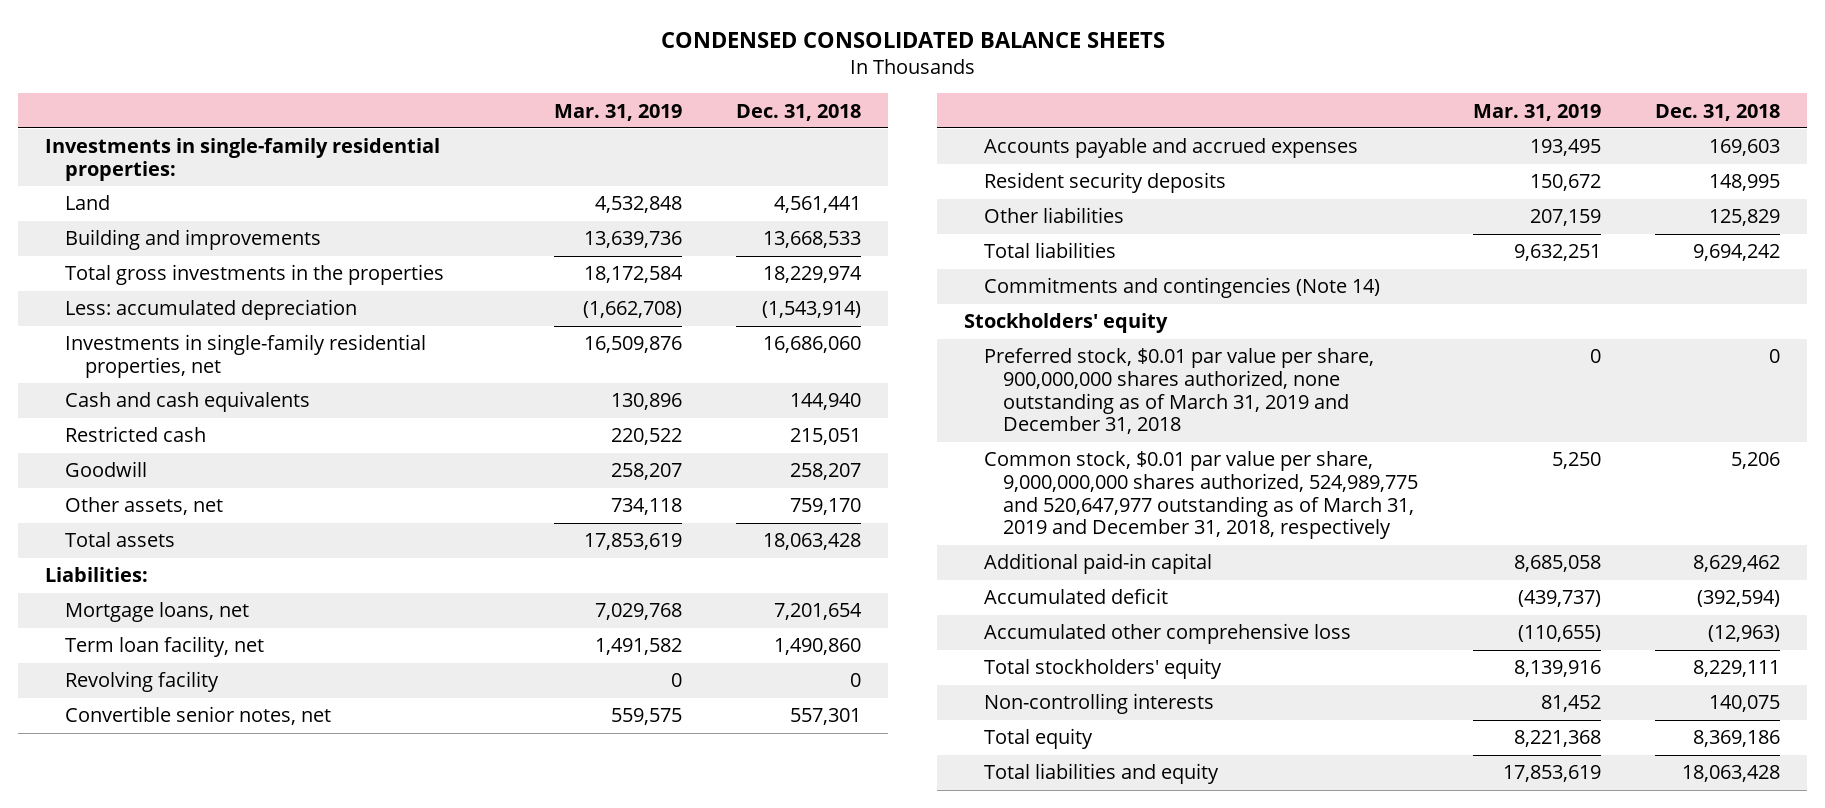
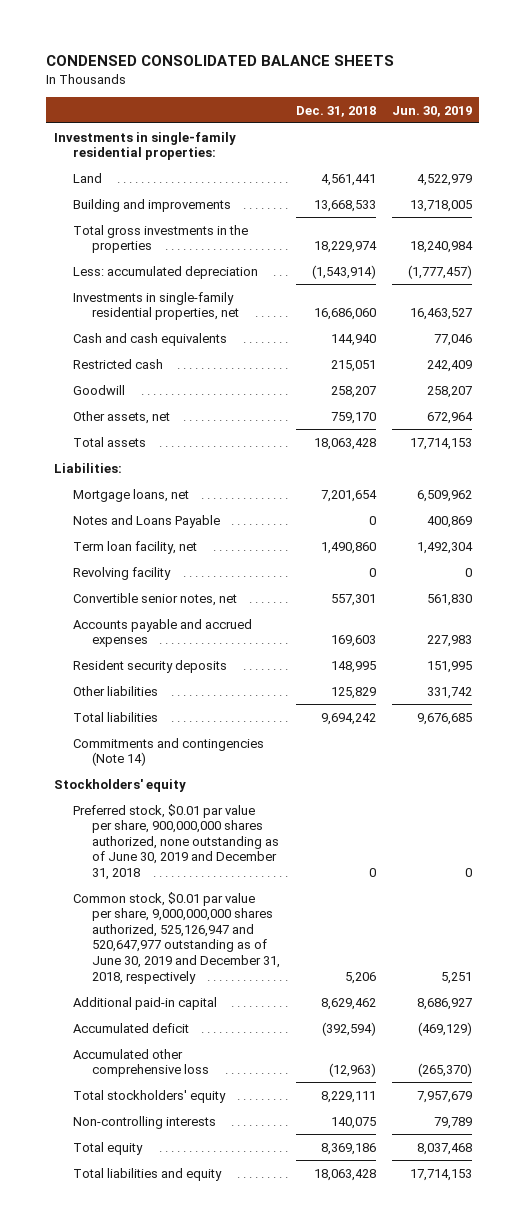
[553,103,682,121] Mar. 31, 2019 -> none
none -> [391,105,472,117] Jun. 30, 2019
none -> [72,514,220,528] Notes and Loans Payable
[983,348,1374,435] Preferred stock, $0.01 par value per share, 900,000,000 shares authorized, none outstanding as of March 31, 2019 and December 31, 2018 -> [72,803,279,881] Preferred stock, $0.01 par value per share, 900,000,000 shares authorized, none outstanding as of June 30, 2019 and December 31, 2018
[983,451,1419,540] Common stock, $0.01 par value per share, 9,000,000,000 shares authorized, 524,989,775 and 520,647,977 outstanding as of March 31, 2019 and December 31, 2018, respectively -> [72,891,280,984] Common stock, $0.01 par value per share, 9,000,000,000 shares authorized, 525,126,947 and 520,647,977 outstanding as of June 30, 2019 and December 31, 2018, respectively

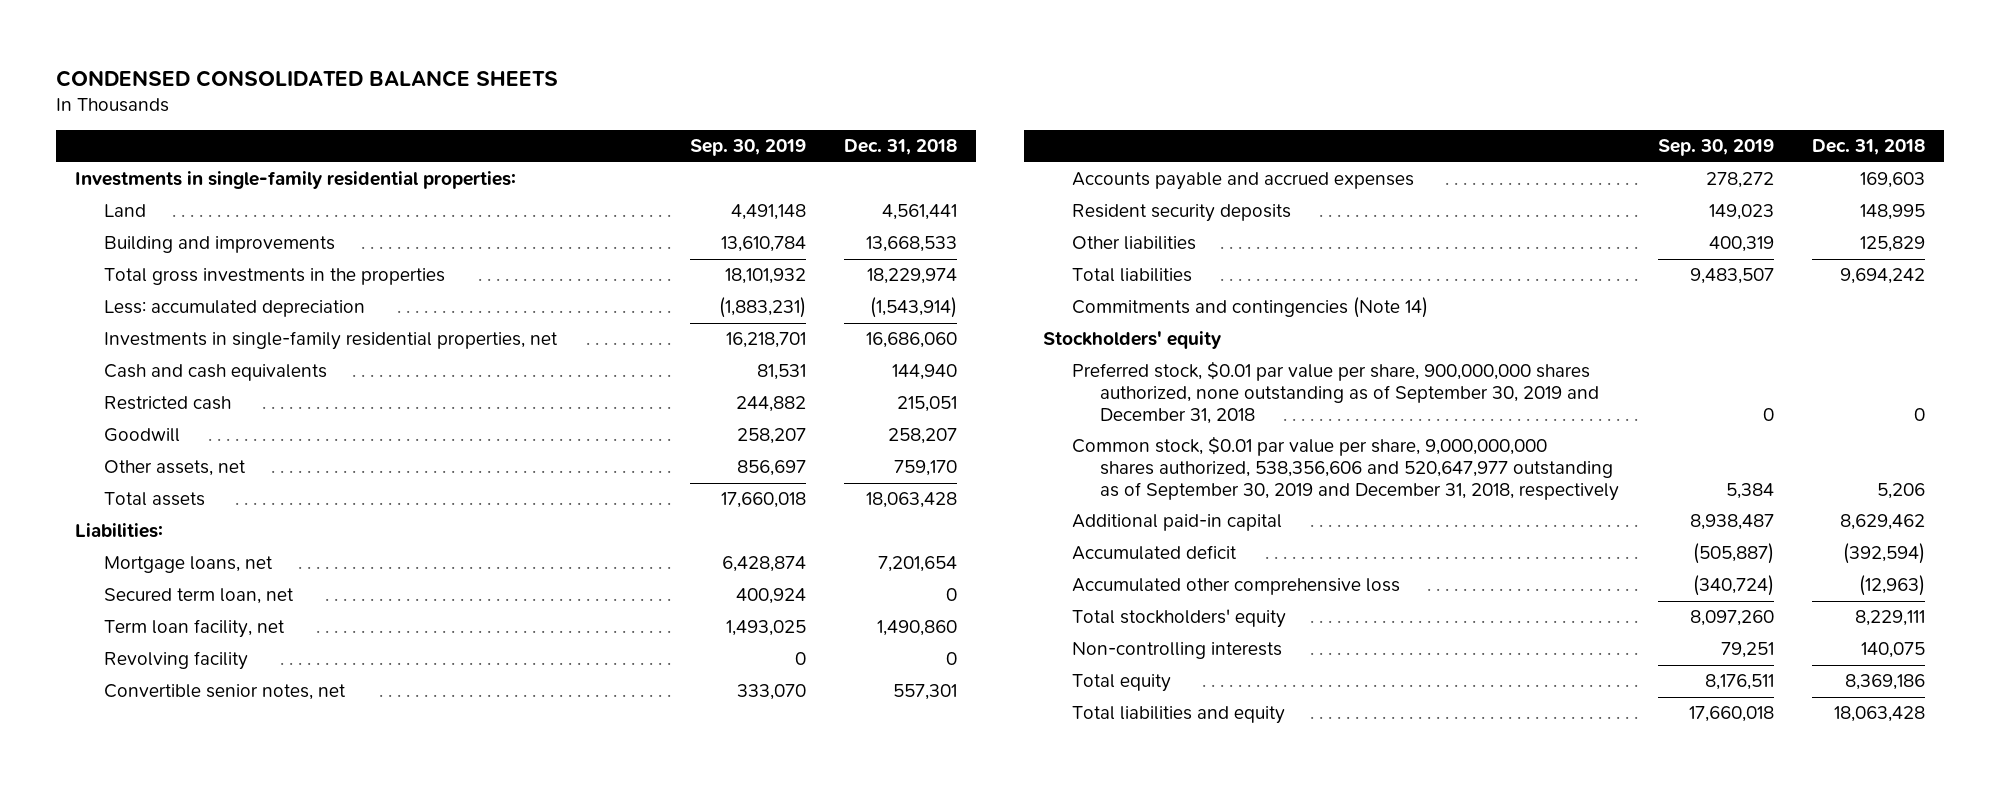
[391,105,472,117] Jun. 30, 2019 -> none
none -> [690,139,807,157] Sep. 30, 2019
[72,514,220,528] Notes and Loans Payable -> [104,588,295,605] Secured term loan, net
[72,803,279,881] Preferred stock, $0.01 par value per share, 900,000,000 shares authorized, none outstanding as of June 30, 2019 and December 31, 2018 -> [1071,361,1600,424] Preferred stock, $0.01 par value per share, 900,000,000 shares authorized, none outstanding as of September 30, 2019 and December 31, 2018
[72,891,280,984] Common stock, $0.01 par value per share, 9,000,000,000 shares authorized, 525,126,947 and 520,647,977 outstanding as of June 30, 2019 and December 31, 2018, respectively -> [1071,436,1620,501] Common stock, $0.01 par value per share, 9,000,000,000 shares authorized, 538,356,606 and 520,647,977 outstanding as of September 30, 2019 and December 31, 2018, respectively

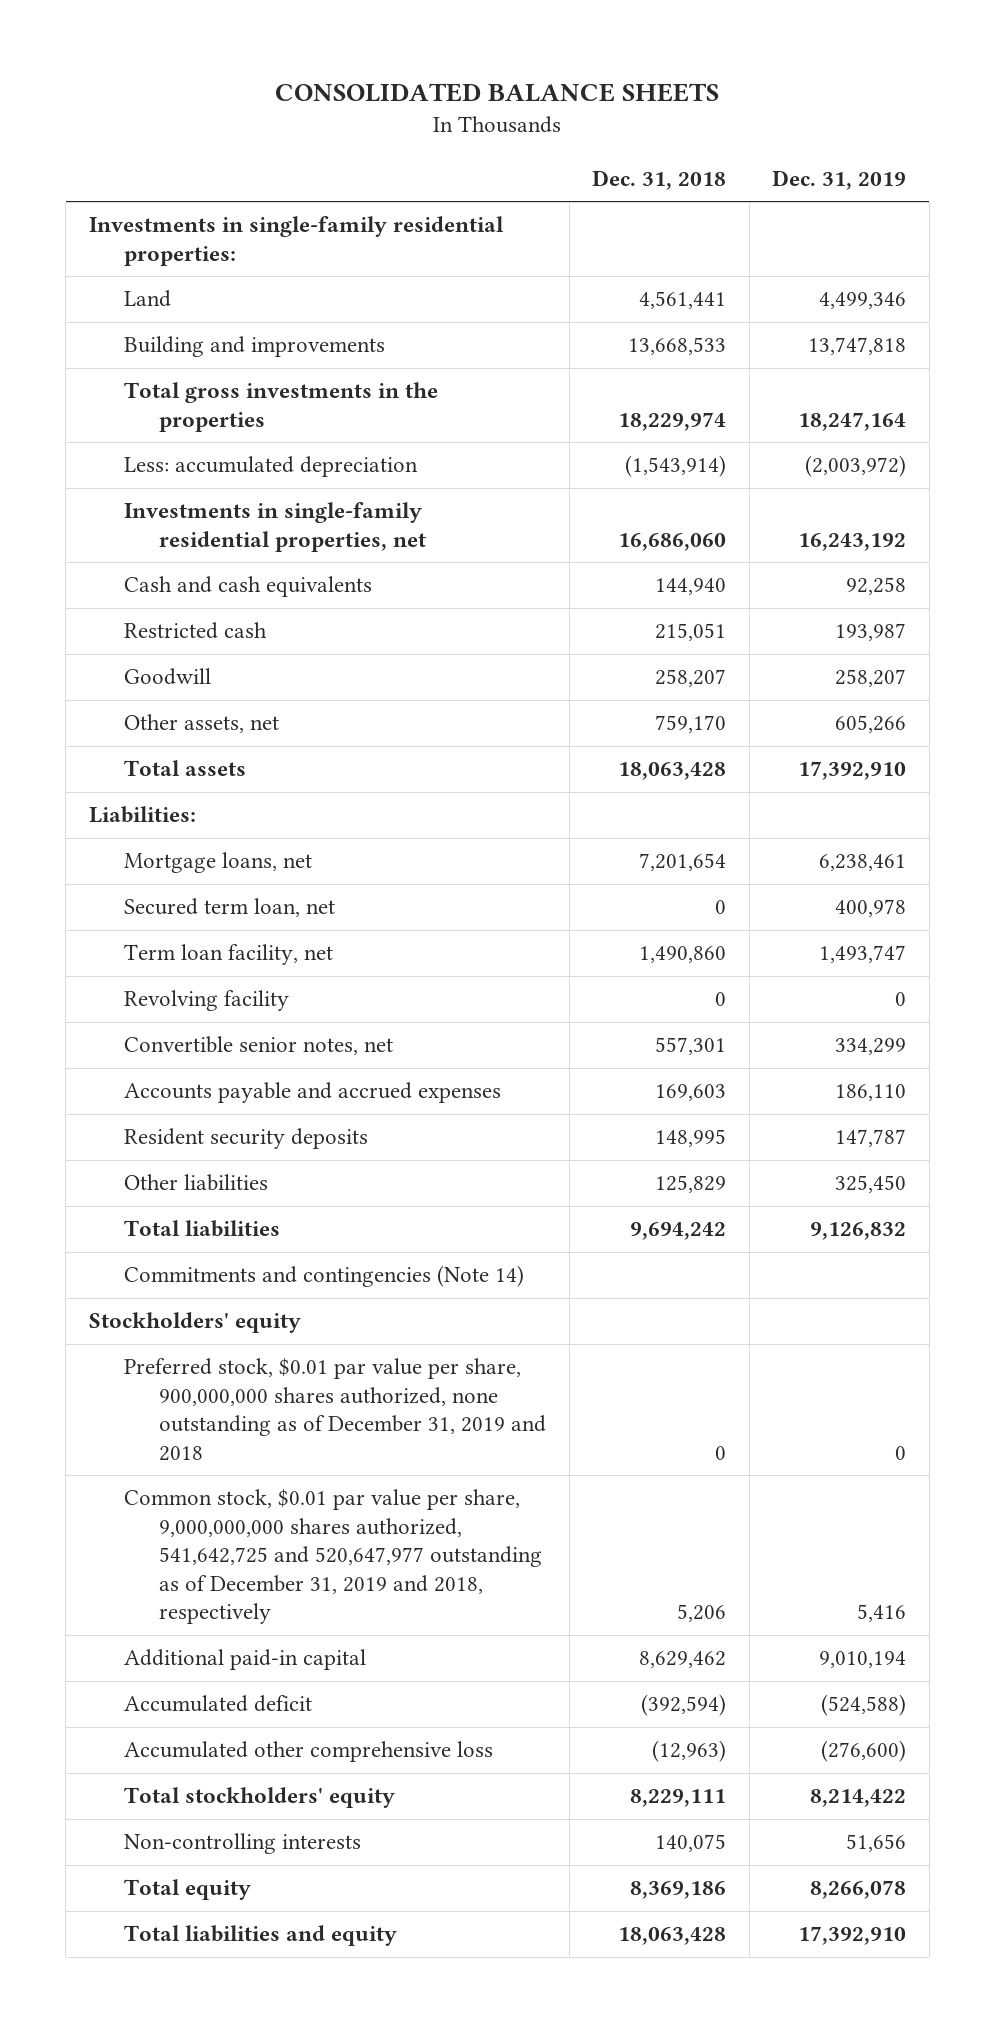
[56,69,559,87] CONDENSED CONSOLIDATED BALANCE SHEETS -> [275,83,720,103] CONSOLIDATED BALANCE SHEETS
[690,139,807,157] Sep. 30, 2019 -> none
none -> [772,169,907,190] Dec. 31, 2019
[1071,361,1600,424] Preferred stock, $0.01 par value per share, 900,000,000 shares authorized, none outstanding as of September 30, 2019 and December 31, 2018 -> [123,1358,546,1461] Preferred stock, $0.01 par value per share, 900,000,000 shares authorized, none outstanding as of December 31, 2019 and 2018
[1071,436,1620,501] Common stock, $0.01 par value per share, 9,000,000,000 shares authorized, 538,356,606 and 520,647,977 outstanding as of September 30, 2019 and December 31, 2018, respectively -> [123,1489,542,1625] Common stock, $0.01 par value per share, 9,000,000,000 shares authorized, 541,642,725 and 520,647,977 outstanding as of December 31, 2019 and 2018, respectively

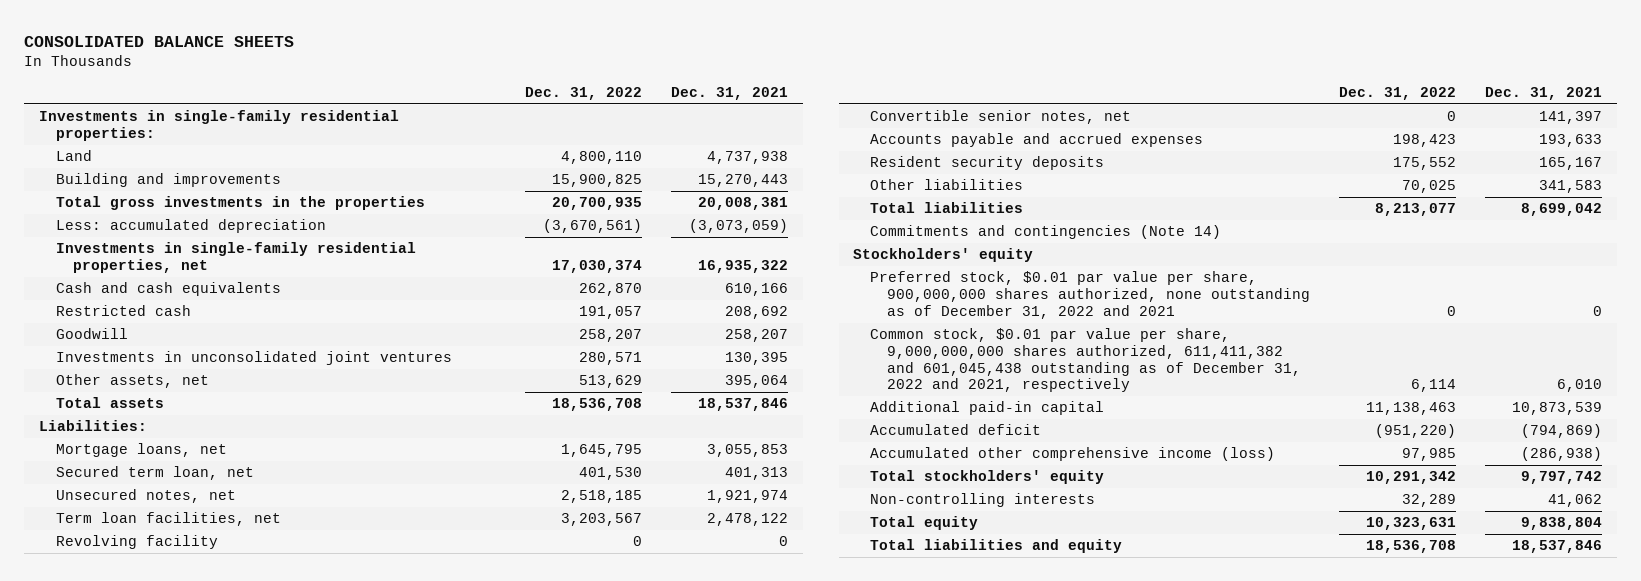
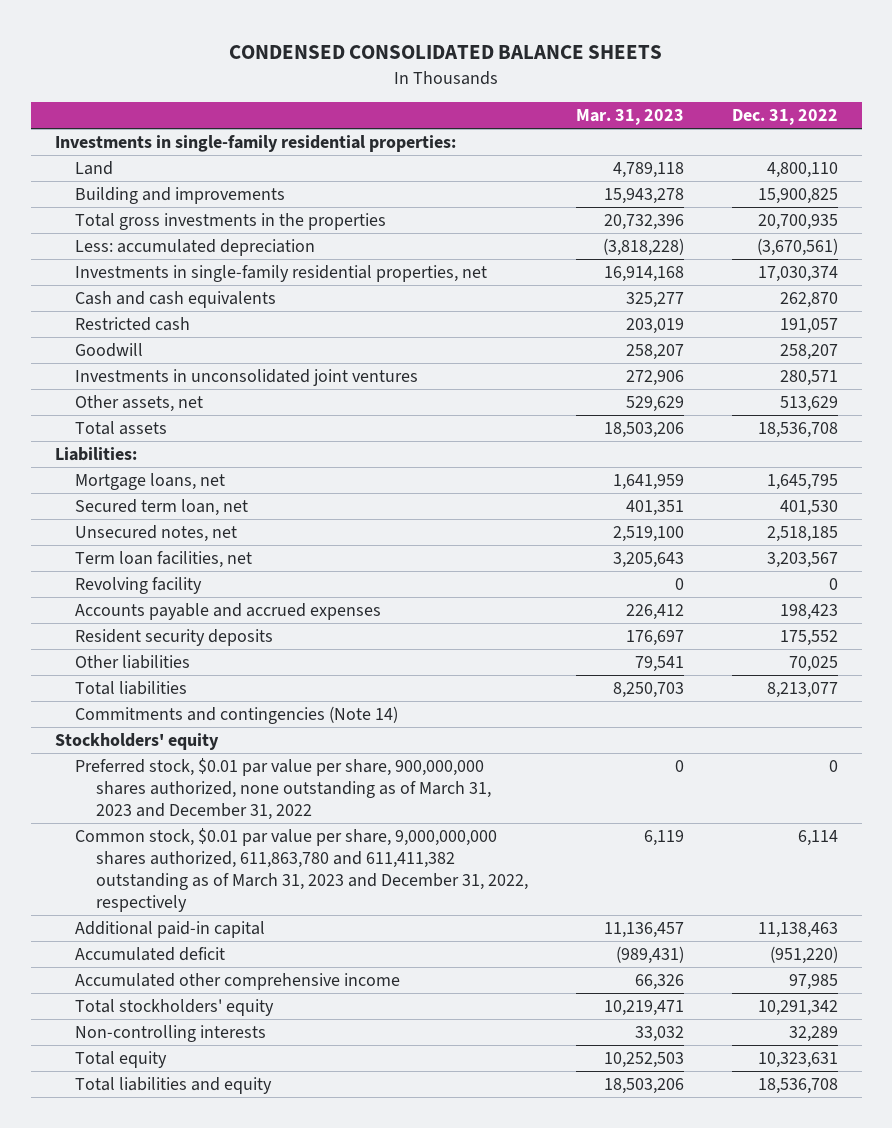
[24,35,295,47] CONSOLIDATED BALANCE SHEETS -> [229,45,663,60] CONDENSED CONSOLIDATED BALANCE SHEETS
[671,86,789,100] Dec. 31, 2021 -> none
none -> [575,109,684,126] Mar. 31, 2023
[870,110,1132,125] Convertible senior notes, net -> none
[870,271,1310,319] Preferred stock, $0.01 par value per share, 900,000,000 shares authorized, none outstanding as of December 31, 2022 and 2021 -> [75,758,491,821] Preferred stock, $0.01 par value per share, 900,000,000 shares authorized, none outstanding as of March 31, 2023 and December 31, 2022
[870,328,1301,393] Common stock, $0.01 par value per share, 9,000,000,000 shares authorized, 611,411,382 and 601,045,438 outstanding as of December 31, 2022 and 2021, respectively -> [75,828,528,913] Common stock, $0.01 par value per share, 9,000,000,000 shares authorized, 611,863,780 and 611,411,382 outstanding as of March 31, 2023 and December 31, 2022, respectively
[870,447,1276,462] Accumulated other comprehensive income (loss) -> [75,973,401,991] Accumulated other comprehensive income

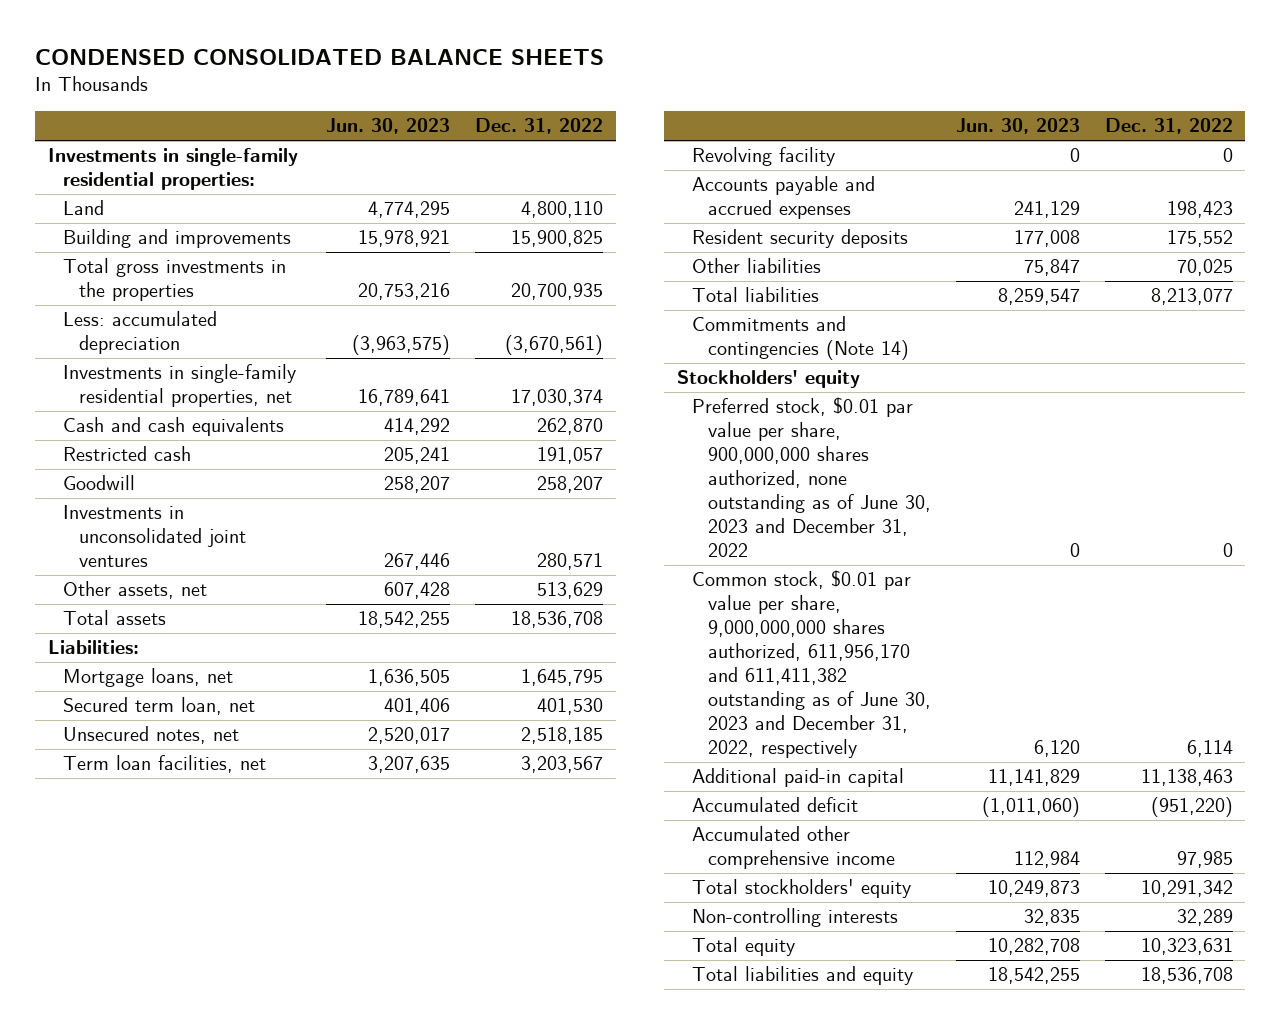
[575,109,684,126] Mar. 31, 2023 -> none
none -> [326,118,451,135] Jun. 30, 2023
[75,758,491,821] Preferred stock, $0.01 par value per share, 900,000,000 shares authorized, none outstanding as of March 31, 2023 and December 31, 2022 -> [692,397,931,558] Preferred stock, $0.01 par value per share, 900,000,000 shares authorized, none outstanding as of June 30, 2023 and December 31, 2022
[75,828,528,913] Common stock, $0.01 par value per share, 9,000,000,000 shares authorized, 611,863,780 and 611,411,382 outstanding as of March 31, 2023 and December 31, 2022, respectively -> [692,570,931,759] Common stock, $0.01 par value per share, 9,000,000,000 shares authorized, 611,956,170 and 611,411,382 outstanding as of June 30, 2023 and December 31, 2022, respectively

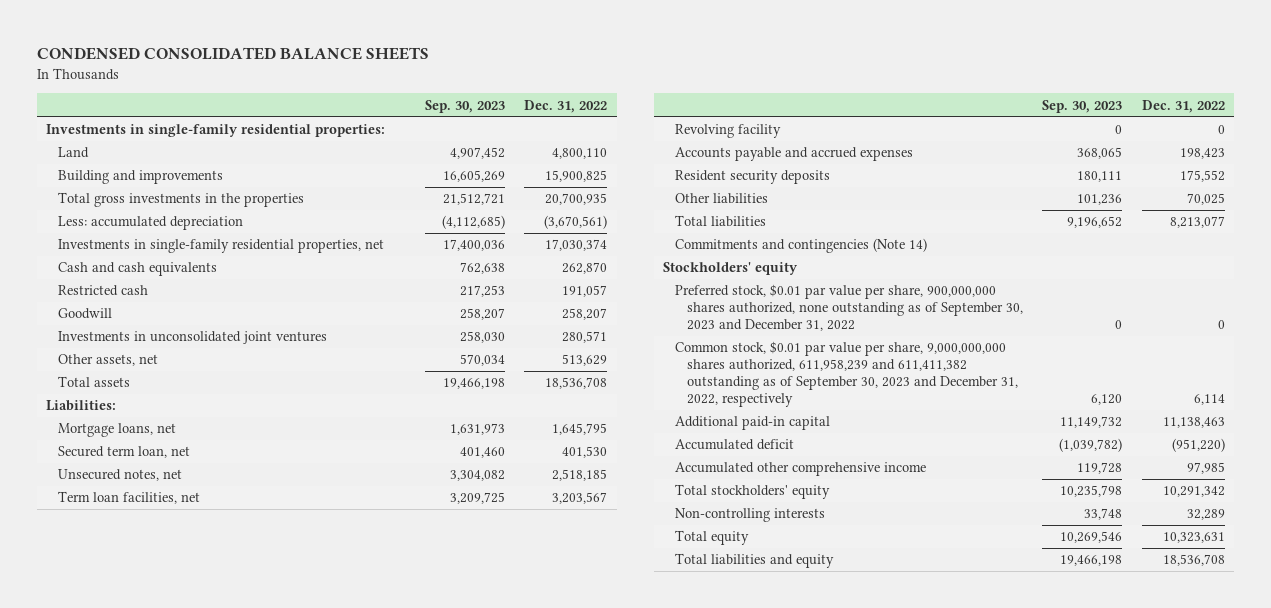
[326,118,451,135] Jun. 30, 2023 -> none
none -> [425,99,506,113] Sep. 30, 2023
[692,397,931,558] Preferred stock, $0.01 par value per share, 900,000,000 shares authorized, none outstanding as of June 30, 2023 and December 31, 2022 -> [674,284,1023,332] Preferred stock, $0.01 par value per share, 900,000,000 shares authorized, none outstanding as of September 30, 2023 and December 31, 2022
[692,570,931,759] Common stock, $0.01 par value per share, 9,000,000,000 shares authorized, 611,956,170 and 611,411,382 outstanding as of June 30, 2023 and December 31, 2022, respectively -> [674,341,1018,408] Common stock, $0.01 par value per share, 9,000,000,000 shares authorized, 611,958,239 and 611,411,382 outstanding as of September 30, 2023 and December 31, 2022, respectively

